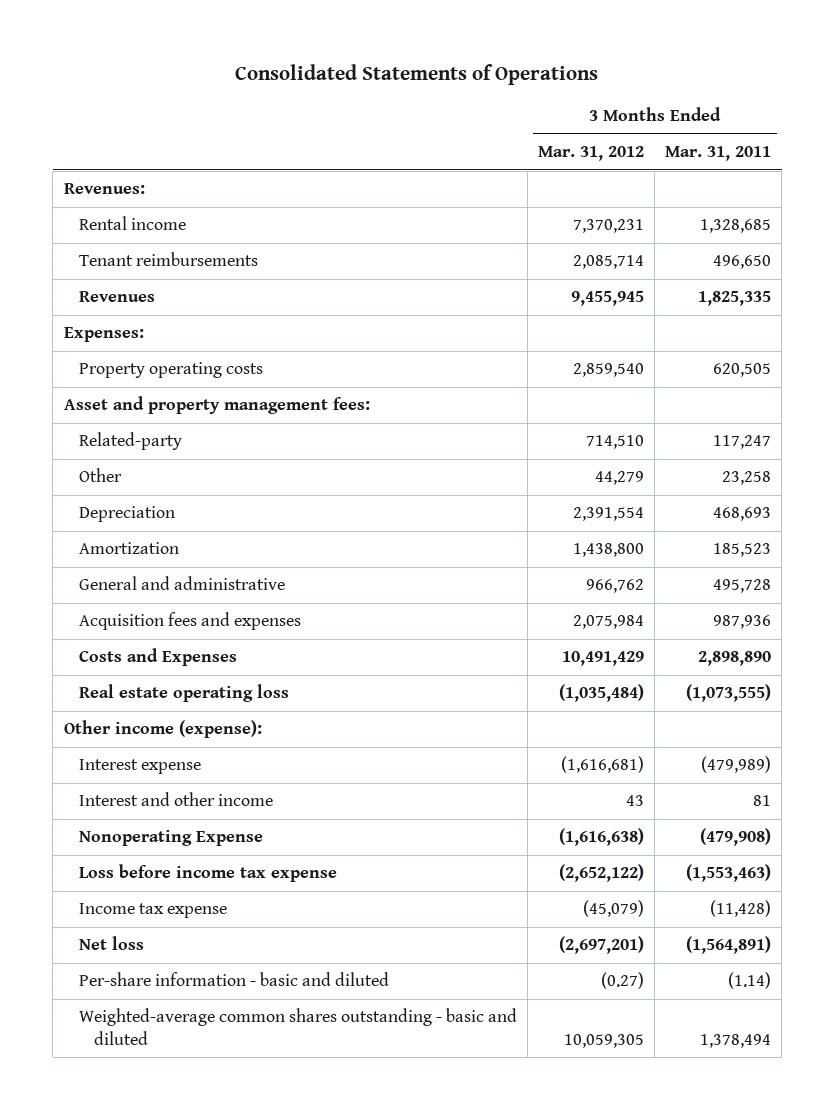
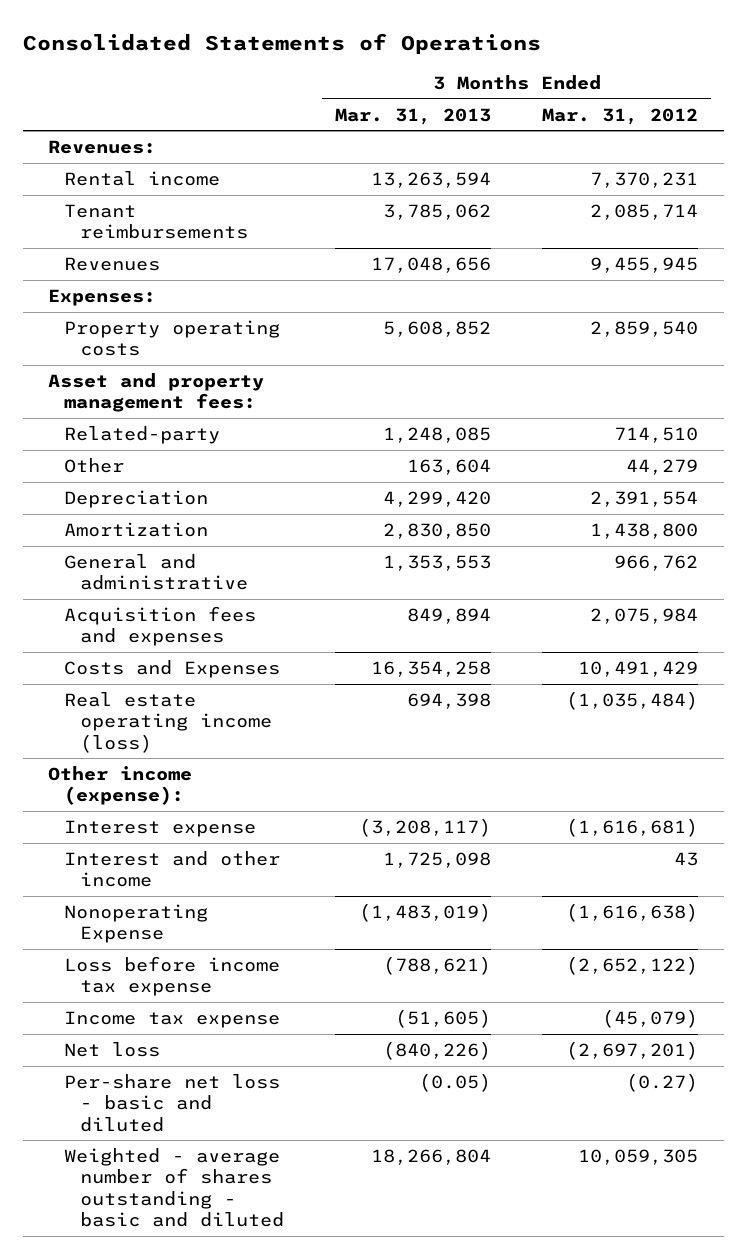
[665,146,772,162] Mar. 31, 2011 -> none
none -> [335,107,492,125] Mar. 31, 2013
[78,684,289,703] Real estate operating loss -> [64,691,273,753] Real estate operating income (loss)
[78,972,389,987] Per-share information - basic and diluted -> [64,1073,281,1132] Per-share net loss - basic and diluted
[78,1008,517,1045] Weighted-average common shares outstanding - basic and diluted -> [64,1147,285,1227] Weighted - average number of shares outstanding - basic and diluted

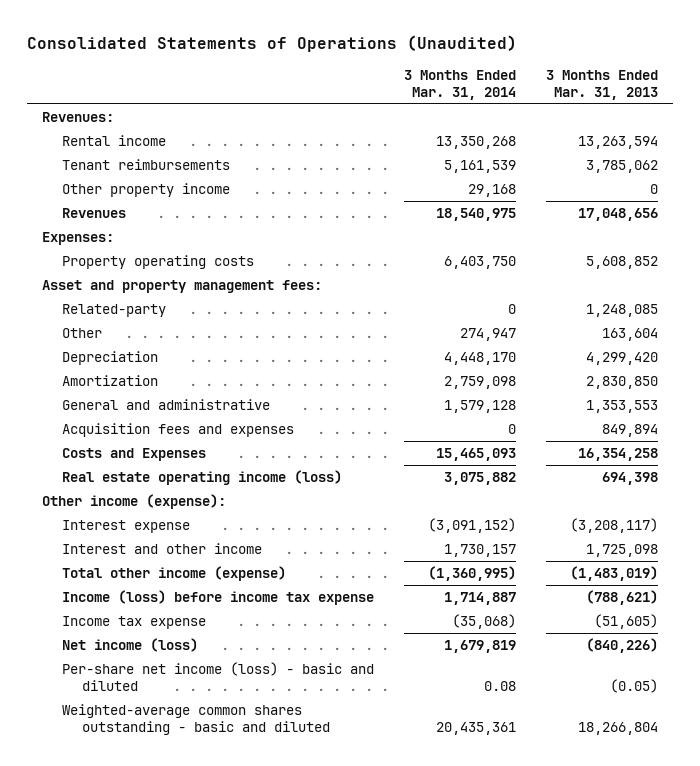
[22,32,541,54] Consolidated Statements of Operations -> [27,35,518,53] Consolidated Statements of Operations (Unaudited)
[542,107,699,125] Mar. 31, 2012 -> none
none -> [403,70,516,101] 3 Months Ended Mar. 31, 2014
none -> [62,183,231,198] Other property income
[64,903,209,944] Nonoperating Expense -> [62,566,287,582] Total other income (expense)
[64,955,281,997] Loss before income tax expense -> [62,590,375,606] Income (loss) before income tax expense
[64,1041,161,1057] Net loss -> [62,638,199,653] Net income (loss)
[64,1073,281,1132] Per-share net loss - basic and diluted -> [62,662,375,691] Per-share net income (loss) - basic and diluted
[64,1147,285,1227] Weighted - average number of shares outstanding - basic and diluted -> [62,704,331,735] Weighted-average common shares outstanding - basic and diluted

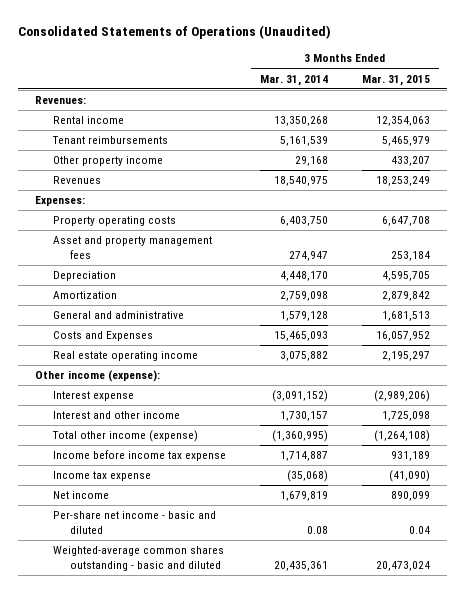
[545,70,658,101] 3 Months Ended Mar. 31, 2013 -> none
none -> [362,74,431,86] Mar. 31, 2015
[42,280,323,294] Asset and property management fees: -> none
[62,304,167,318] Related-party -> none
[62,328,103,339] Other -> [52,236,212,260] Asset and property management fees
[62,423,295,438] Acquisition fees and expenses -> none
[62,470,343,486] Real estate operating income (loss) -> [52,351,198,362] Real estate operating income
[62,590,375,606] Income (loss) before income tax expense -> [52,450,226,462] Income before income tax expense
[62,638,199,653] Net income (loss) -> [52,491,109,500] Net income
[62,662,375,691] Per-share net income (loss) - basic and diluted -> [52,511,216,535] Per-share net income - basic and diluted

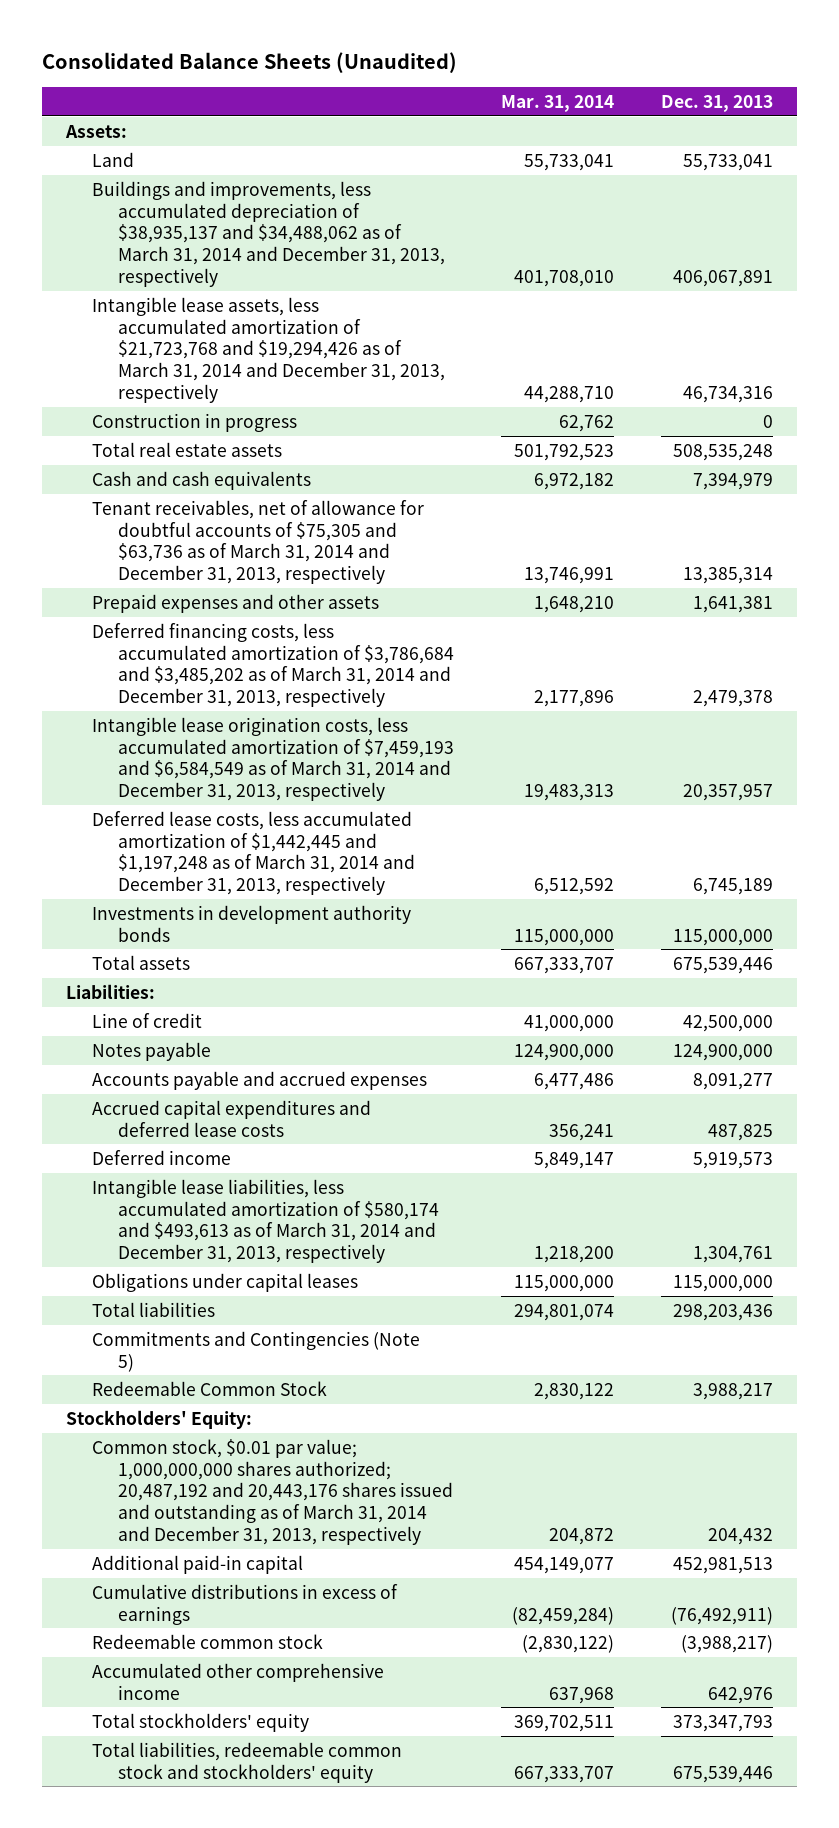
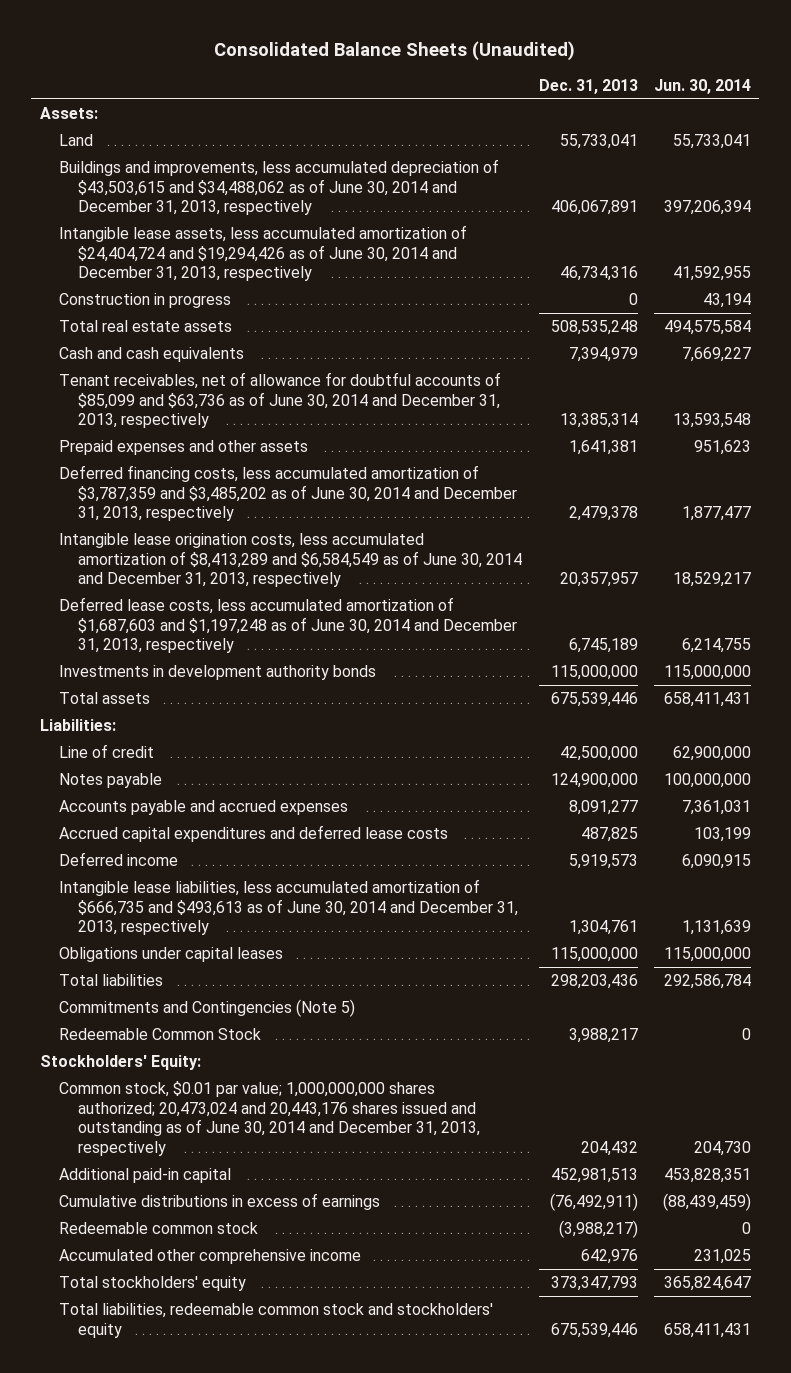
[501,94,615,112] Mar. 31, 2014 -> none
none -> [654,78,752,94] Jun. 30, 2014
[92,180,446,287] Buildings and improvements, less accumulated depreciation of $38,935,137 and $34,488,062 as of March 31, 2014 and December 31, 2013, respectively -> [58,158,499,216] Buildings and improvements, less accumulated depreciation of $43,503,615 and $34,488,062 as of June 30, 2014 and December 31, 2013, respectively
[92,296,446,403] Intangible lease assets, less accumulated amortization of $21,723,768 and $19,294,426 as of March 31, 2014 and December 31, 2013, respectively -> [58,224,467,282] Intangible lease assets, less accumulated amortization of $24,404,724 and $19,294,426 as of June 30, 2014 and December 31, 2013, respectively
[92,499,425,585] Tenant receivables, net of allowance for doubtful accounts of $75,305 and $63,736 as of March 31, 2014 and December 31, 2013, respectively -> [58,371,501,429] Tenant receivables, net of allowance for doubtful accounts of $85,099 and $63,736 as of June 30, 2014 and December 31, 2013, respectively
[92,622,455,708] Deferred financing costs, less accumulated amortization of $3,786,684 and $3,485,202 as of March 31, 2014 and December 31, 2013, respectively -> [58,464,518,522] Deferred financing costs, less accumulated amortization of $3,787,359 and $3,485,202 as of June 30, 2014 and December 31, 2013, respectively
[92,716,455,802] Intangible lease origination costs, less accumulated amortization of $7,459,193 and $6,584,549 as of March 31, 2014 and December 31, 2013, respectively -> [58,532,523,588] Intangible lease origination costs, less accumulated amortization of $8,413,289 and $6,584,549 as of June 30, 2014 and December 31, 2013, respectively
[92,810,416,896] Deferred lease costs, less accumulated amortization of $1,442,445 and $1,197,248 as of March 31, 2014 and December 31, 2013, respectively -> [58,596,518,654] Deferred lease costs, less accumulated amortization of $1,687,603 and $1,197,248 as of June 30, 2014 and December 31, 2013, respectively
[92,1178,440,1264] Intangible lease liabilities, less accumulated amortization of $580,174 and $493,613 as of March 31, 2014 and December 31, 2013, respectively -> [58,878,519,936] Intangible lease liabilities, less accumulated amortization of $666,735 and $493,613 as of June 30, 2014 and December 31, 2013, respectively
[92,1438,454,1545] Common stock, $0.01 par value; 1,000,000,000 shares authorized; 20,487,192 and 20,443,176 shares issued and outstanding as of March 31, 2014 and December 31, 2013, respectively -> [58,1080,481,1156] Common stock, $0.01 par value; 1,000,000,000 shares authorized; 20,473,024 and 20,443,176 shares issued and outstanding as of June 30, 2014 and December 31, 2013, respectively

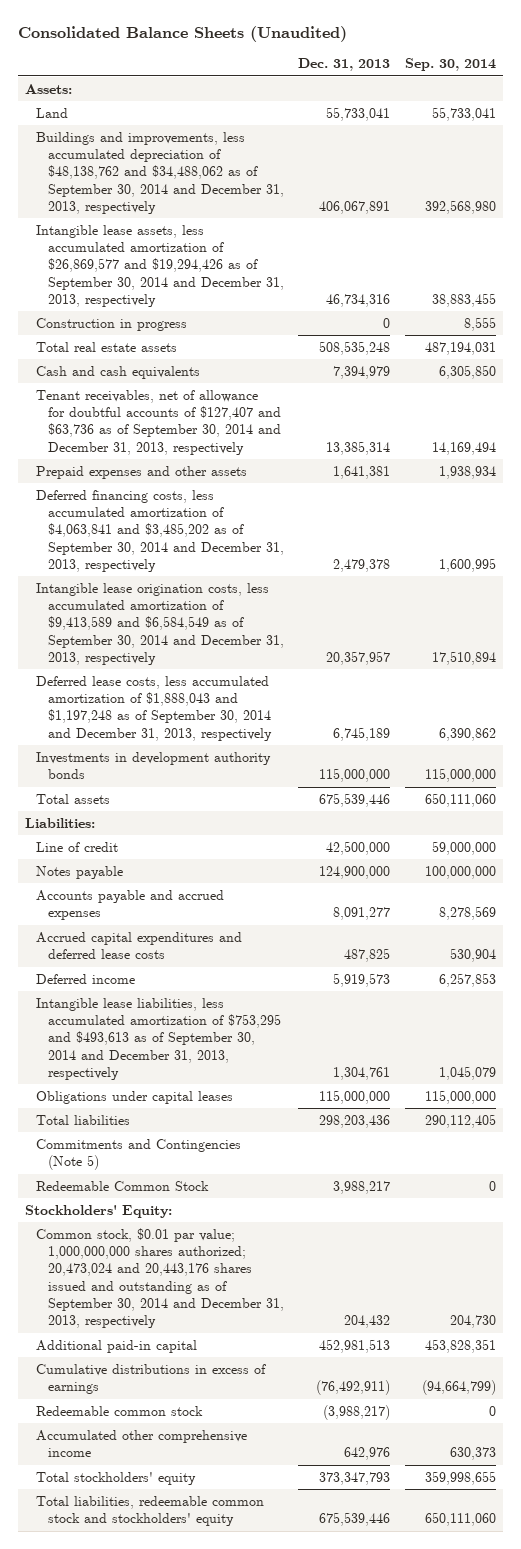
[654,78,752,94] Jun. 30, 2014 -> none
none -> [404,58,496,72] Sep. 30, 2014
[58,158,499,216] Buildings and improvements, less accumulated depreciation of $43,503,615 and $34,488,062 as of June 30, 2014 and December 31, 2013, respectively -> [36,131,284,214] Buildings and improvements, less accumulated depreciation of $48,138,762 and $34,488,062 as of September 30, 2014 and December 31, 2013, respectively
[58,224,467,282] Intangible lease assets, less accumulated amortization of $24,404,724 and $19,294,426 as of June 30, 2014 and December 31, 2013, respectively -> [36,224,284,307] Intangible lease assets, less accumulated amortization of $26,869,577 and $19,294,426 as of September 30, 2014 and December 31, 2013, respectively
[58,371,501,429] Tenant receivables, net of allowance for doubtful accounts of $85,099 and $63,736 as of June 30, 2014 and December 31, 2013, respectively -> [36,389,281,455] Tenant receivables, net of allowance for doubtful accounts of $127,407 and $63,736 as of September 30, 2014 and December 31, 2013, respectively
[58,464,518,522] Deferred financing costs, less accumulated amortization of $3,787,359 and $3,485,202 as of June 30, 2014 and December 31, 2013, respectively -> [36,489,284,572] Deferred financing costs, less accumulated amortization of $4,063,841 and $3,485,202 as of September 30, 2014 and December 31, 2013, respectively
[58,532,523,588] Intangible lease origination costs, less accumulated amortization of $8,413,289 and $6,584,549 as of June 30, 2014 and December 31, 2013, respectively -> [36,582,284,665] Intangible lease origination costs, less accumulated amortization of $9,413,589 and $6,584,549 as of September 30, 2014 and December 31, 2013, respectively
[58,596,518,654] Deferred lease costs, less accumulated amortization of $1,687,603 and $1,197,248 as of June 30, 2014 and December 31, 2013, respectively -> [36,675,272,741] Deferred lease costs, less accumulated amortization of $1,888,043 and $1,197,248 as of September 30, 2014 and December 31, 2013, respectively
[58,878,519,936] Intangible lease liabilities, less accumulated amortization of $666,735 and $493,613 as of June 30, 2014 and December 31, 2013, respectively -> [36,997,281,1080] Intangible lease liabilities, less accumulated amortization of $753,295 and $493,613 as of September 30, 2014 and December 31, 2013, respectively
[58,1080,481,1156] Common stock, $0.01 par value; 1,000,000,000 shares authorized; 20,473,024 and 20,443,176 shares issued and outstanding as of June 30, 2014 and December 31, 2013, respectively -> [36,1227,284,1329] Common stock, $0.01 par value; 1,000,000,000 shares authorized; 20,473,024 and 20,443,176 shares issued and outstanding as of September 30, 2014 and December 31, 2013, respectively

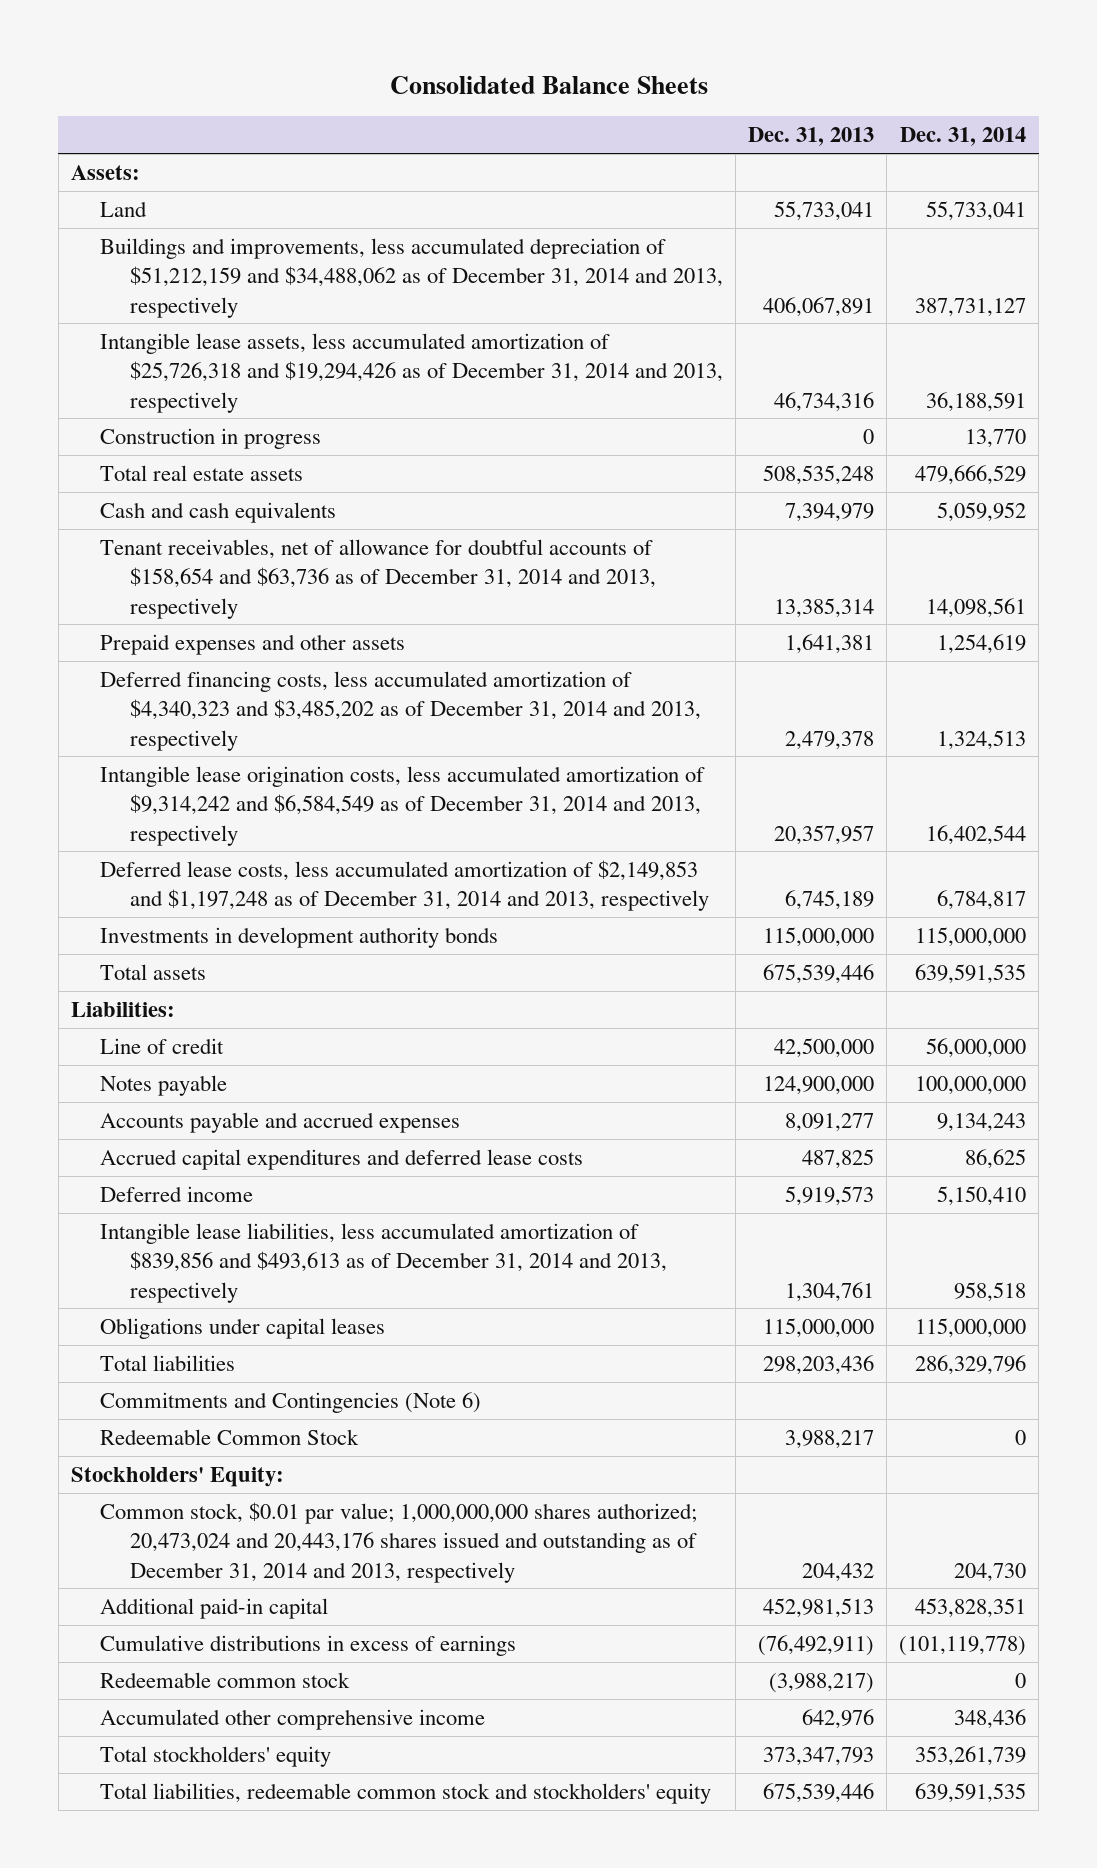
[17,26,347,43] Consolidated Balance Sheets (Unaudited) -> [389,75,708,94] Consolidated Balance Sheets
[404,58,496,72] Sep. 30, 2014 -> none
none -> [900,127,1027,147] Dec. 31, 2014
[36,131,284,214] Buildings and improvements, less accumulated depreciation of $48,138,762 and $34,488,062 as of September 30, 2014 and December 31, 2013, respectively -> [100,237,723,318] Buildings and improvements, less accumulated depreciation of $51,212,159 and $34,488,062 as of December 31, 2014 and 2013, respectively
[36,224,284,307] Intangible lease assets, less accumulated amortization of $26,869,577 and $19,294,426 as of September 30, 2014 and December 31, 2013, respectively -> [100,332,723,413] Intangible lease assets, less accumulated amortization of $25,726,318 and $19,294,426 as of December 31, 2014 and 2013, respectively
[36,389,281,455] Tenant receivables, net of allowance for doubtful accounts of $127,407 and $63,736 as of September 30, 2014 and December 31, 2013, respectively -> [100,538,656,619] Tenant receivables, net of allowance for doubtful accounts of $158,654 and $63,736 as of December 31, 2014 and 2013, respectively
[36,489,284,572] Deferred financing costs, less accumulated amortization of $4,063,841 and $3,485,202 as of September 30, 2014 and December 31, 2013, respectively -> [100,670,701,751] Deferred financing costs, less accumulated amortization of $4,340,323 and $3,485,202 as of December 31, 2014 and 2013, respectively
[36,582,284,665] Intangible lease origination costs, less accumulated amortization of $9,413,589 and $6,584,549 as of September 30, 2014 and December 31, 2013, respectively -> [100,765,706,846] Intangible lease origination costs, less accumulated amortization of $9,314,242 and $6,584,549 as of December 31, 2014 and 2013, respectively
[36,675,272,741] Deferred lease costs, less accumulated amortization of $1,888,043 and $1,197,248 as of September 30, 2014 and December 31, 2013, respectively -> [100,859,709,912] Deferred lease costs, less accumulated amortization of $2,149,853 and $1,197,248 as of December 31, 2014 and 2013, respectively
[36,997,281,1080] Intangible lease liabilities, less accumulated amortization of $753,295 and $493,613 as of September 30, 2014 and December 31, 2013, respectively -> [100,1222,667,1303] Intangible lease liabilities, less accumulated amortization of $839,856 and $493,613 as of December 31, 2014 and 2013, respectively
[36,1138,242,1171] Commitments and Contingencies (Note 5) -> [100,1391,482,1413] Commitments and Contingencies (Note 6)
[36,1227,284,1329] Common stock, $0.01 par value; 1,000,000,000 shares authorized; 20,473,024 and 20,443,176 shares issued and outstanding as of September 30, 2014 and December 31, 2013, respectively -> [100,1501,698,1583] Common stock, $0.01 par value; 1,000,000,000 shares authorized; 20,473,024 and 20,443,176 shares issued and outstanding as of December 31, 2014 and 2013, respectively

